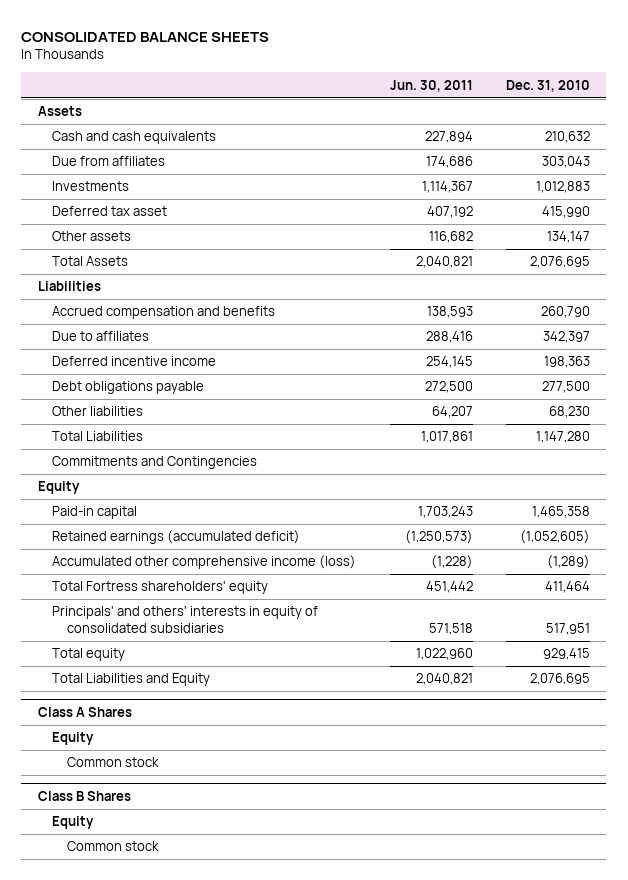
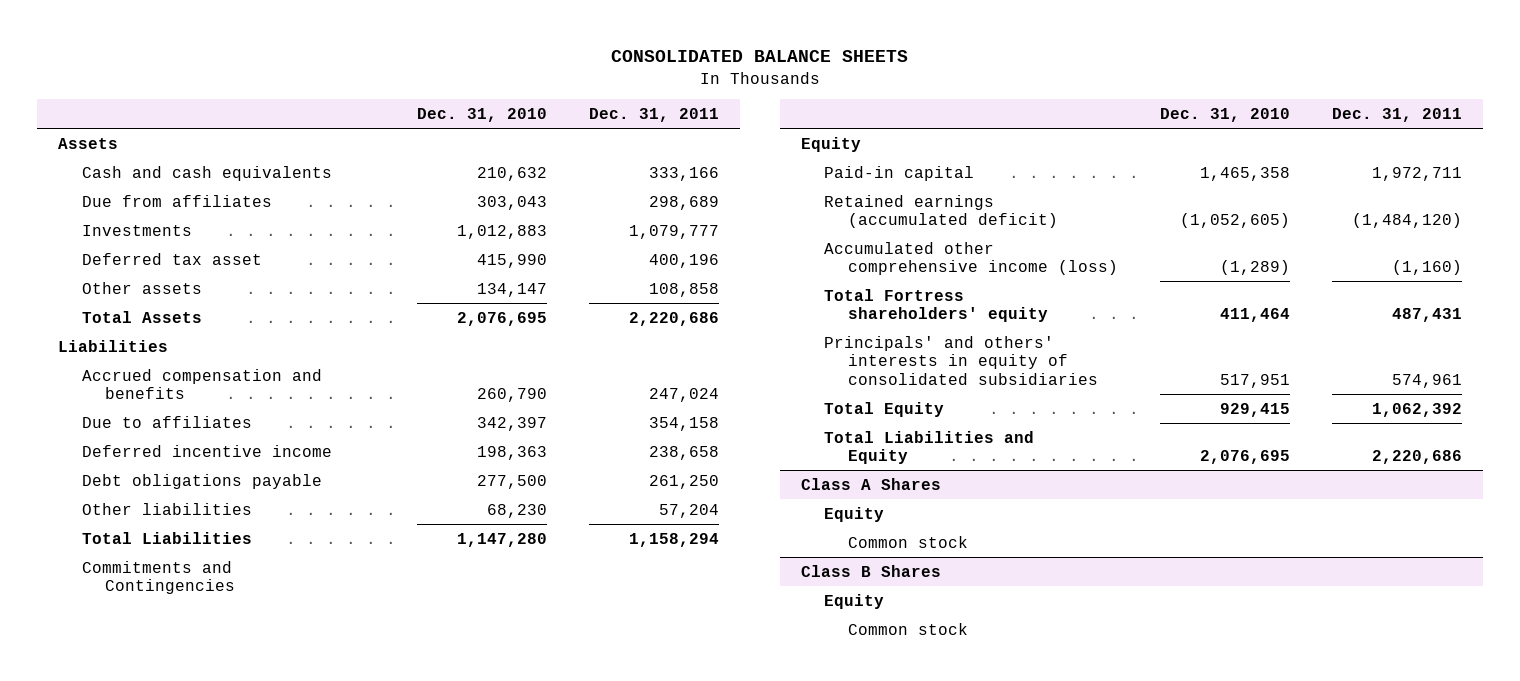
[389,79,473,92] Jun. 30, 2011 -> none
none -> [589,108,720,123] Dec. 31, 2011
[52,648,126,662] Total equity -> [824,401,945,417] Total Equity

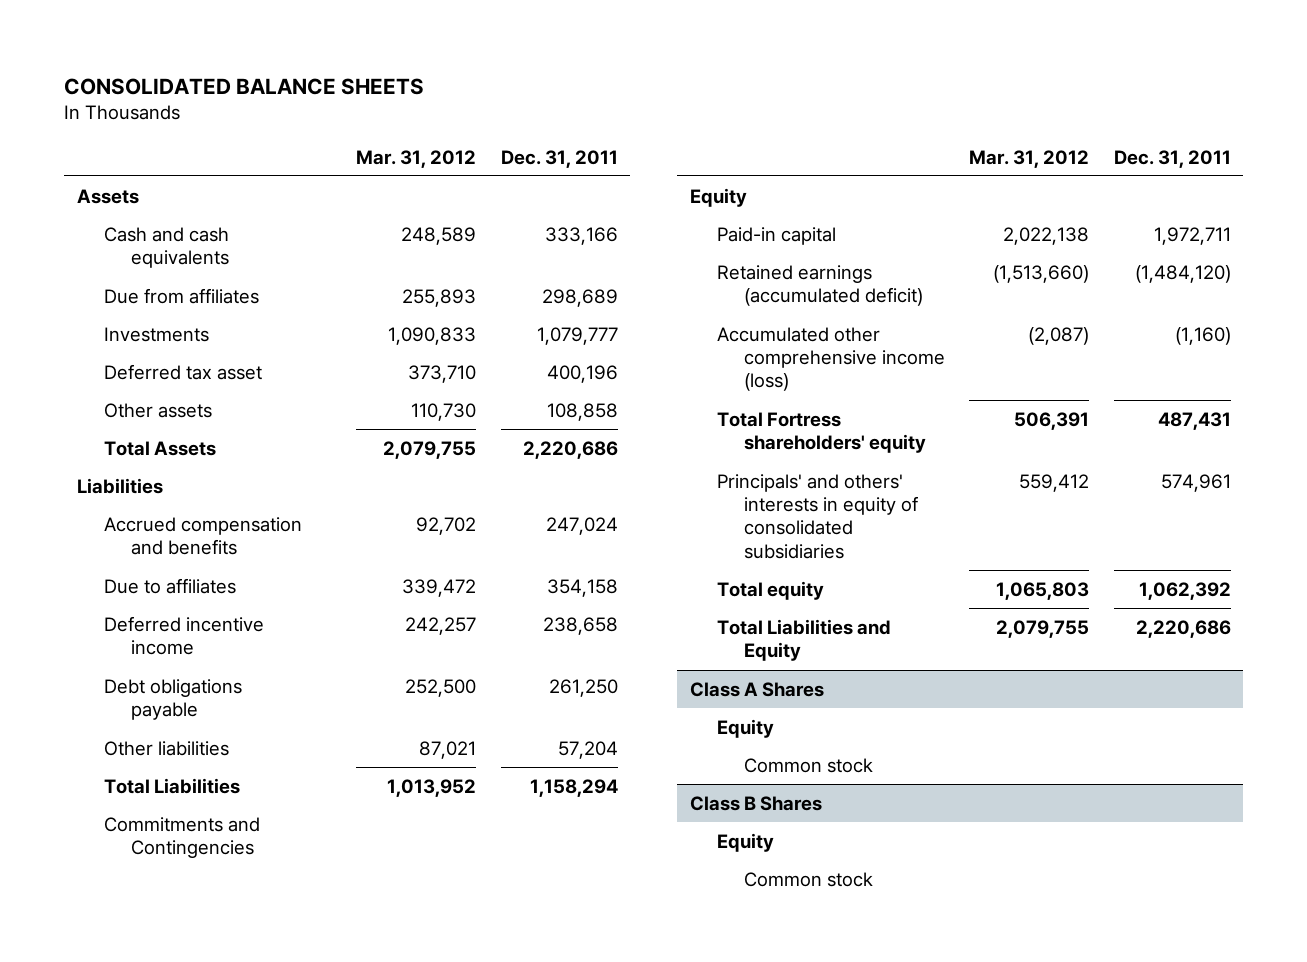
[417,108,548,123] Dec. 31, 2010 -> none
none -> [356,149,477,168] Mar. 31, 2012
[824,401,945,417] Total Equity -> [716,580,824,600] Total equity

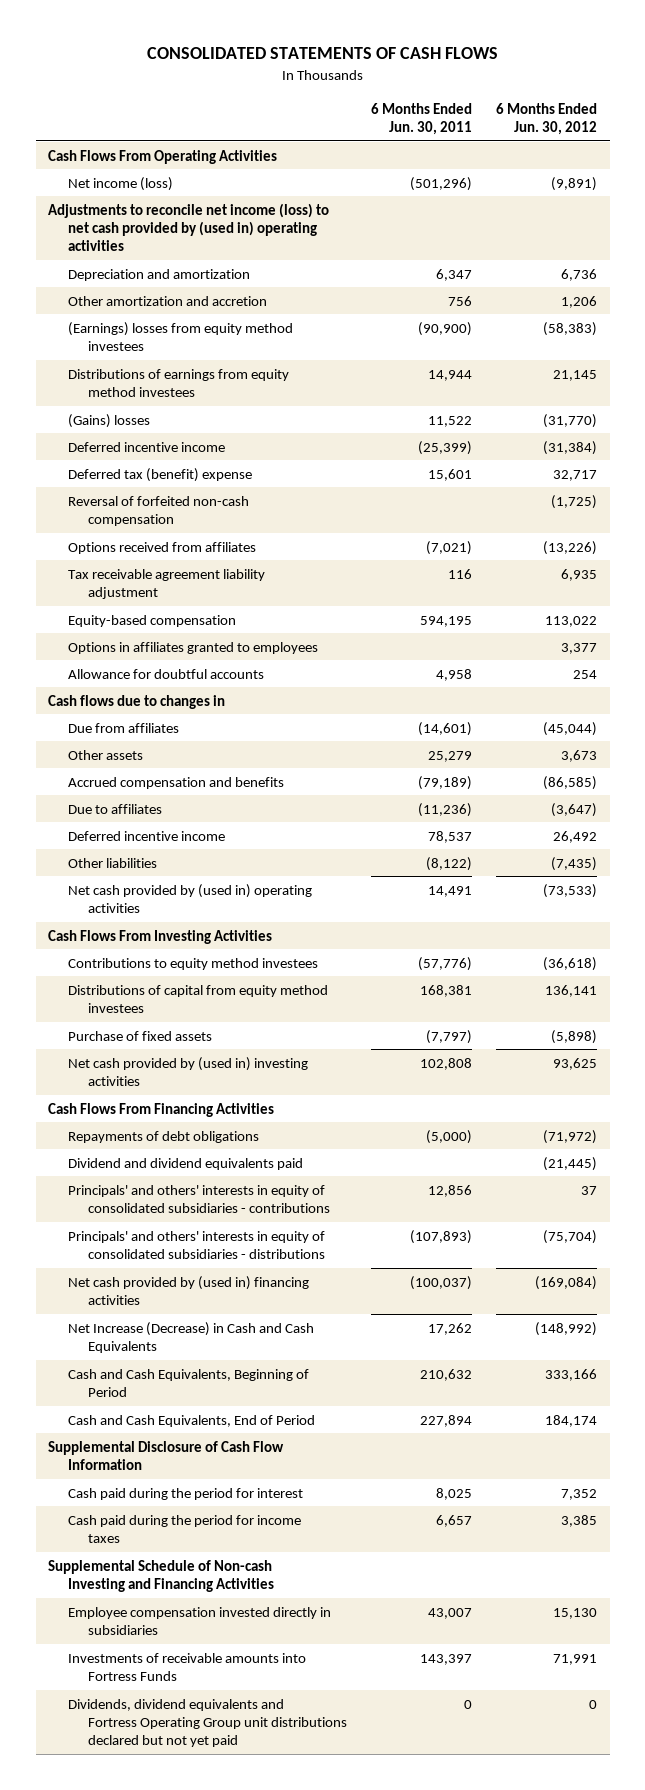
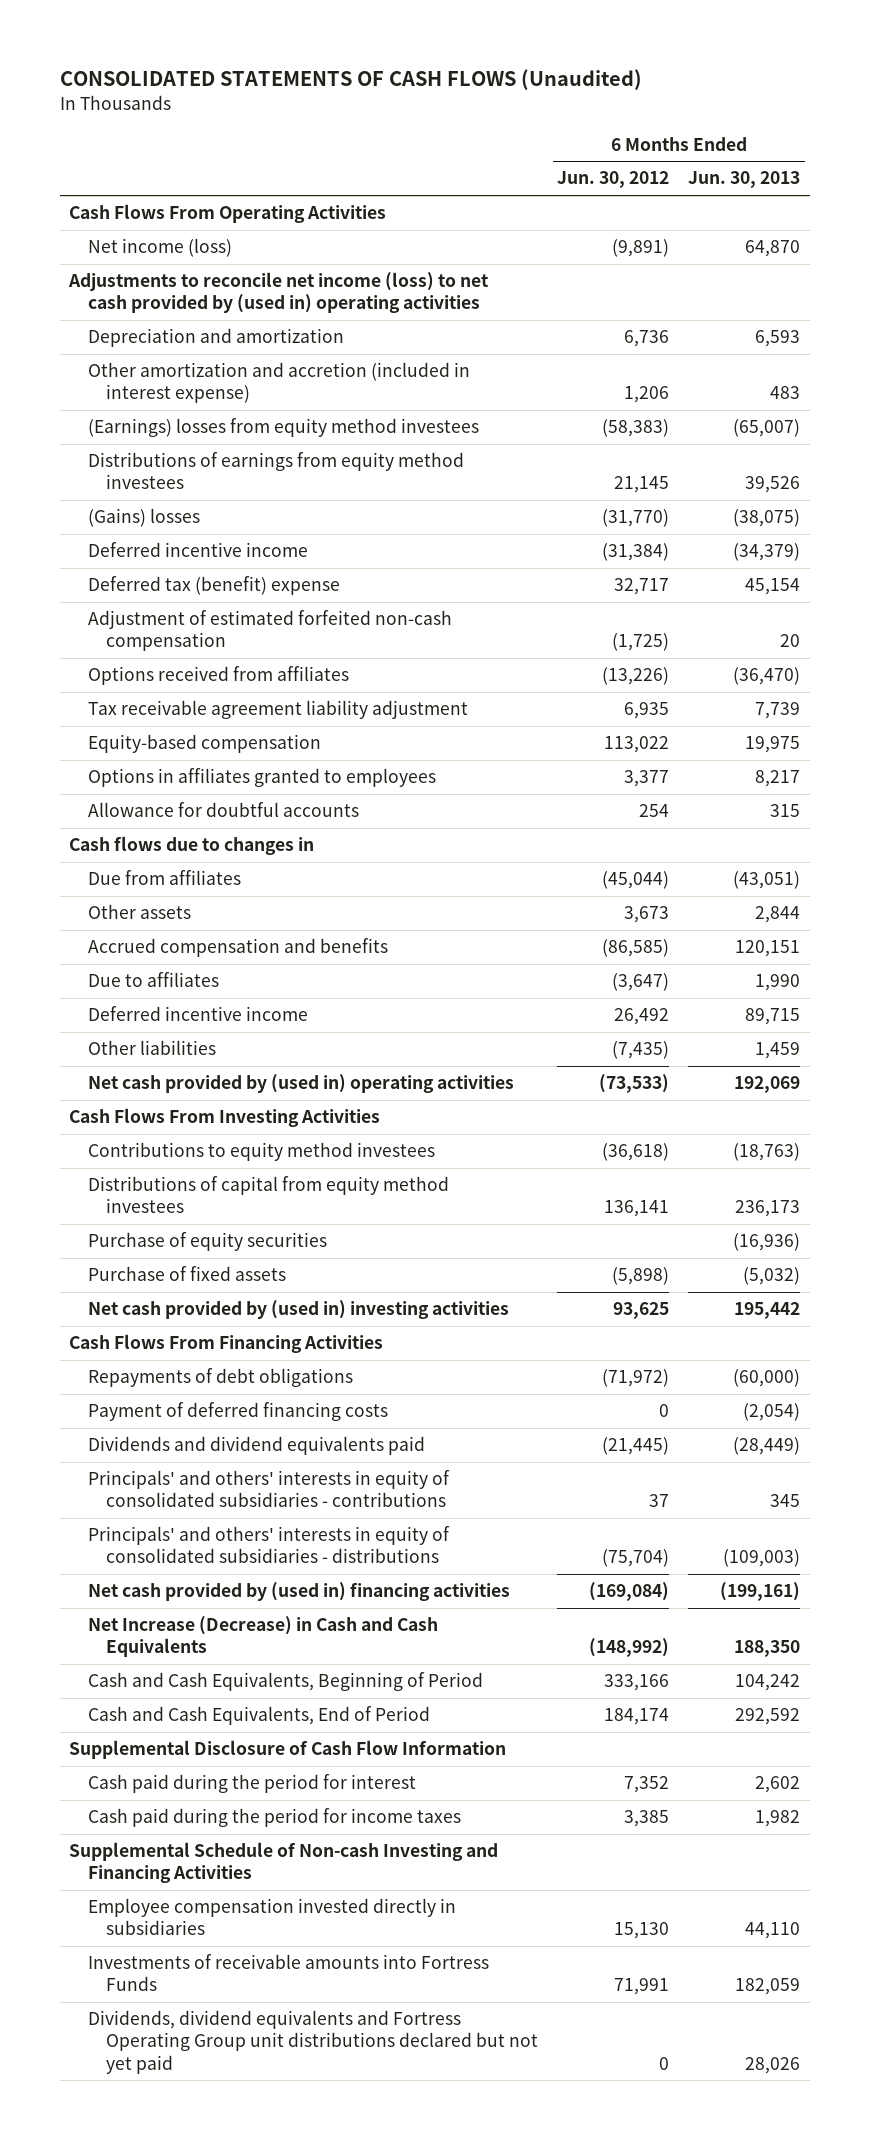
[146,47,498,60] CONSOLIDATED STATEMENTS OF CASH FLOWS -> [59,69,642,91] CONSOLIDATED STATEMENTS OF CASH FLOWS (Unaudited)
[370,102,472,136] 6 Months Ended Jun. 30, 2011 -> none
none -> [688,171,801,189] Jun. 30, 2013
[67,295,267,306] Other amortization and accretion -> [87,362,470,404] Other amortization and accretion (included in interest expense)
[67,495,249,526] Reversal of forfeited non-cash compensation -> [87,610,452,652] Adjustment of estimated forfeited non-cash compensation
none -> [87,1232,327,1252] Purchase of equity securities
none -> [87,1402,388,1422] Payment of deferred financing costs
[67,1157,303,1170] Dividend and dividend equivalents paid -> [87,1436,425,1456] Dividends and dividend equivalents paid

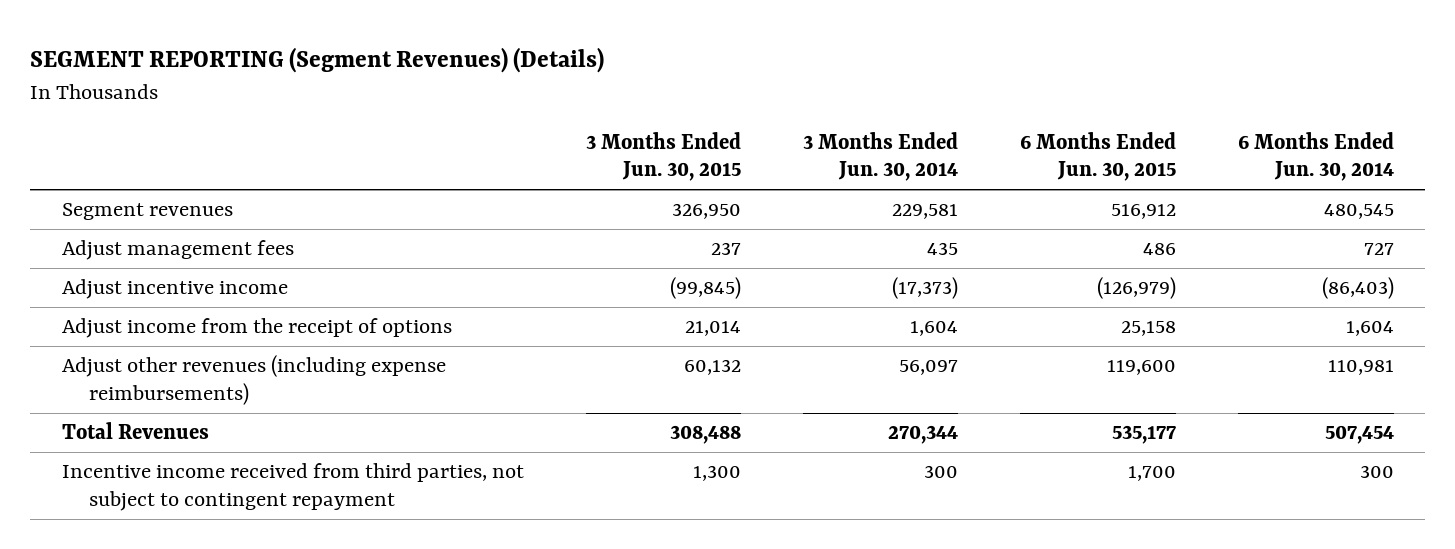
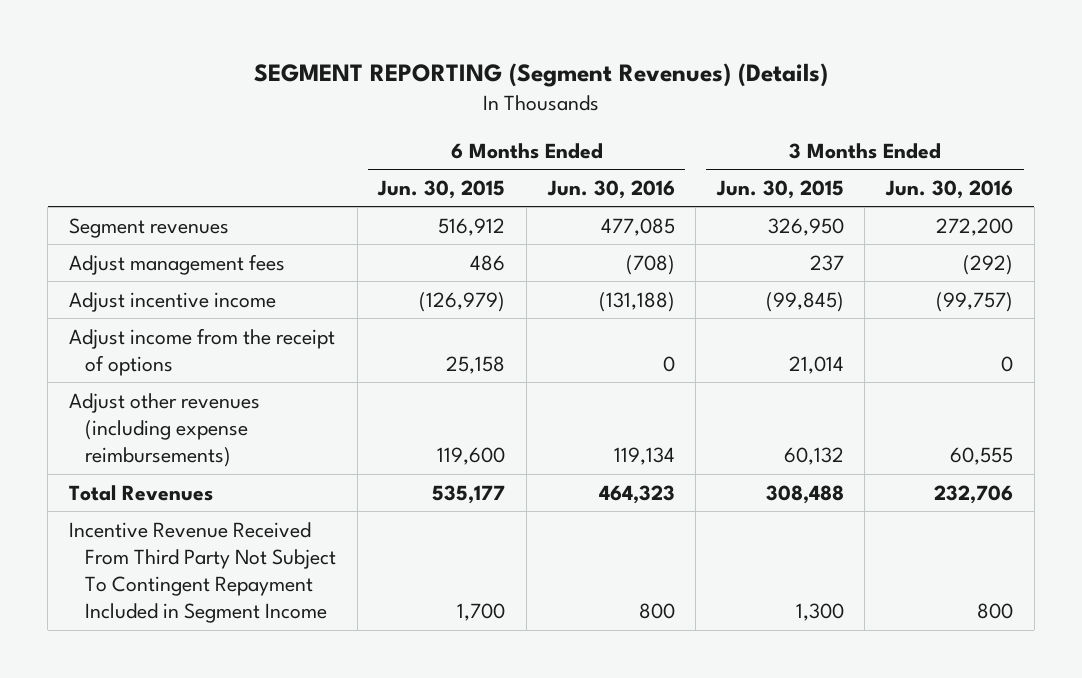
[802,131,958,182] 3 Months Ended Jun. 30, 2014 -> none
[1237,131,1394,182] 6 Months Ended Jun. 30, 2014 -> none
none -> [546,179,675,199] Jun. 30, 2016
none -> [884,179,1013,199] Jun. 30, 2016
[61,463,524,512] Incentive income received from third parties, not subject to contingent repayment -> [68,521,337,624] Incentive Revenue Received From Third Party Not Subject To Contingent Repayment Included in Segment Income

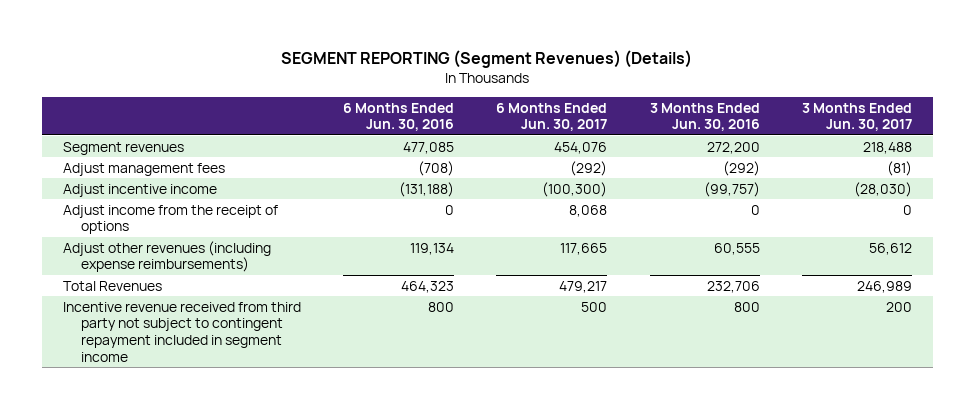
[377,179,506,199] Jun. 30, 2015 -> none
[715,179,844,199] Jun. 30, 2015 -> none
none -> [496,102,608,132] 6 Months Ended Jun. 30, 2017
none -> [801,102,912,132] 3 Months Ended Jun. 30, 2017
[68,521,337,624] Incentive Revenue Received From Third Party Not Subject To Contingent Repayment Included in Segment Income -> [63,301,302,362] Incentive revenue received from third party not subject to contingent repayment included in segment income

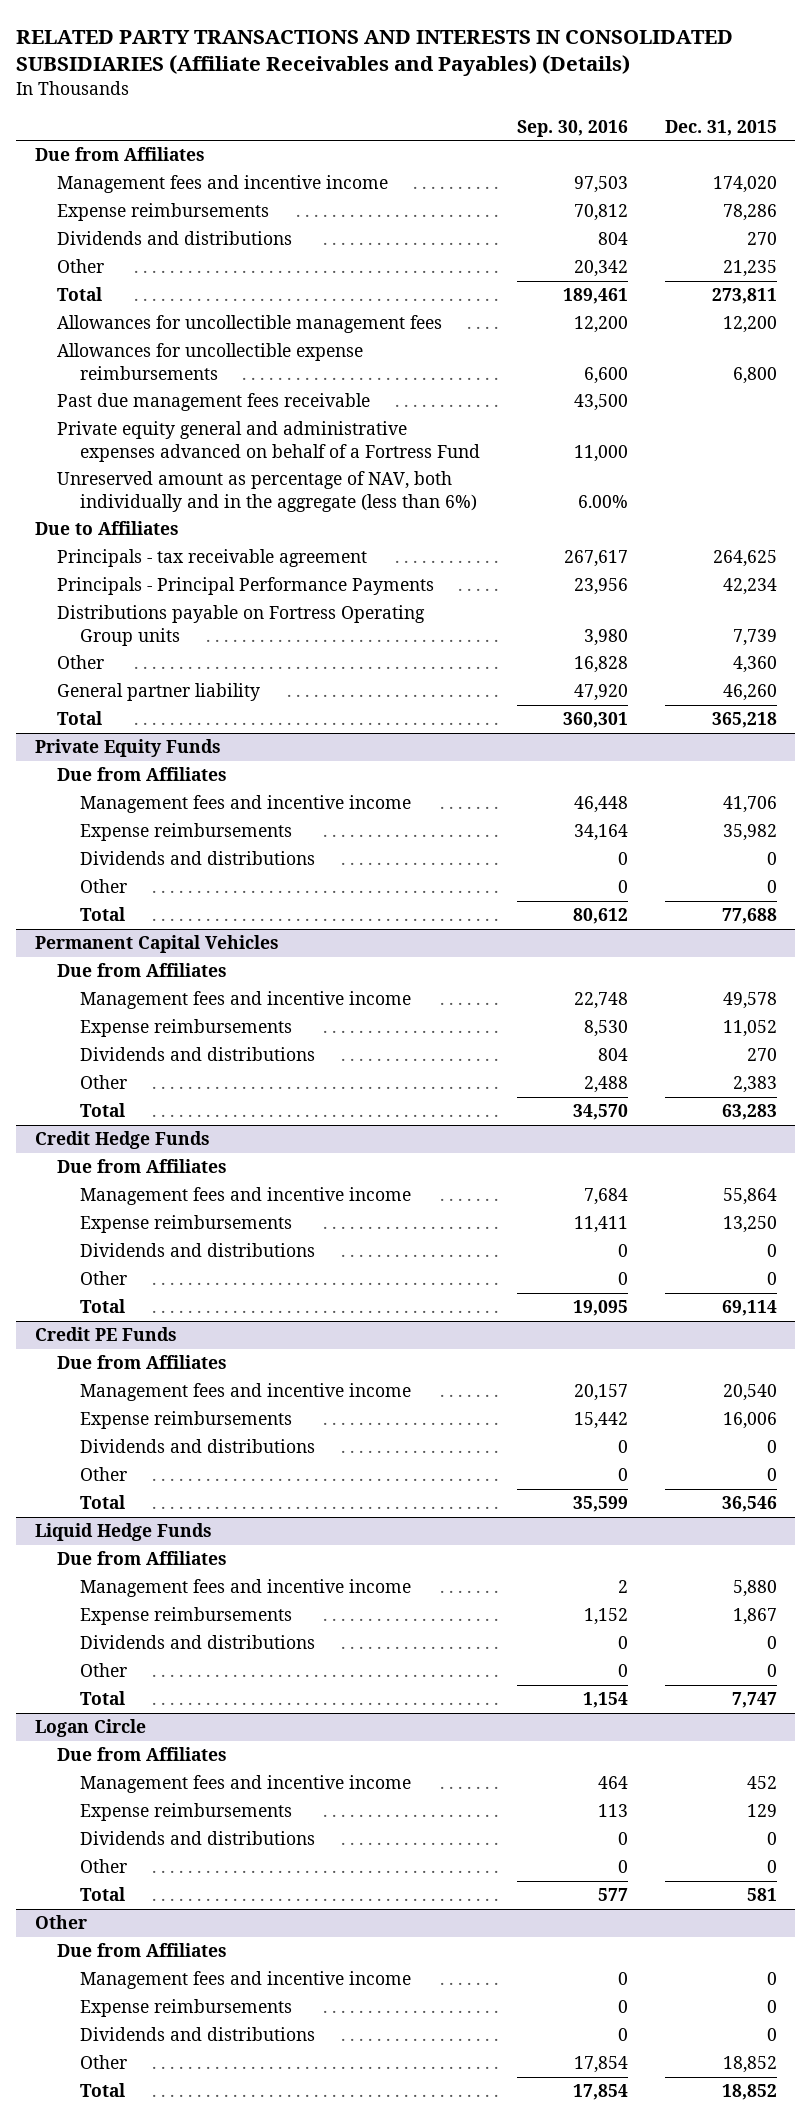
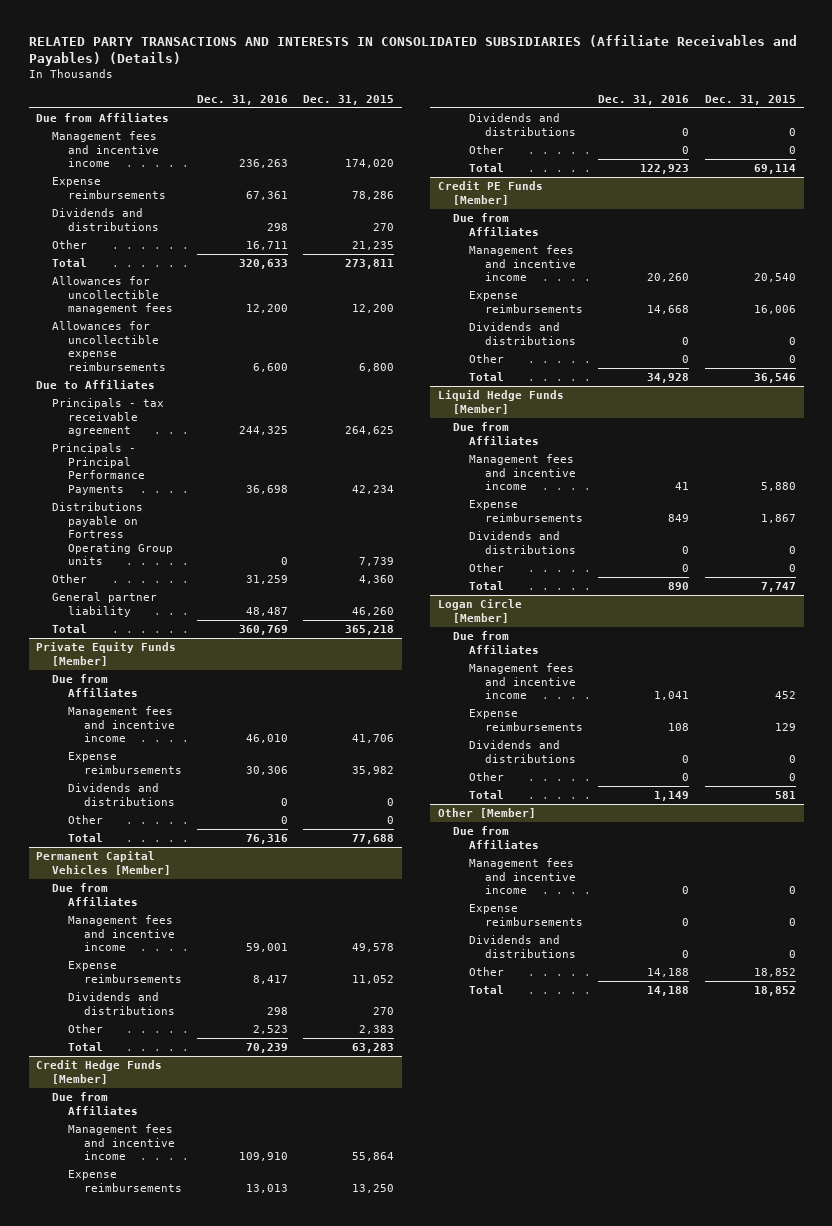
[516,119,628,137] Sep. 30, 2016 -> none
none -> [197,94,289,105] Dec. 31, 2016
[57,393,371,412] Past due management fees receivable -> none
[57,421,481,462] Private equity general and administrative expenses advanced on behalf of a Fortress Fund -> none
[57,471,478,512] Unreserved amount as percentage of NAV, both individually and in the aggregate (less than 6%) -> none
[34,739,221,758] Private Equity Funds -> [36,642,177,666] Private Equity Funds [Member]
[34,935,279,954] Permanent Capital Vehicles -> [36,851,172,875] Permanent Capital Vehicles [Member]
[34,1131,210,1150] Credit Hedge Funds -> [36,1060,163,1084] Credit Hedge Funds [Member]
[34,1327,177,1342] Credit PE Funds -> [437,181,543,205] Credit PE Funds [Member]
[34,1523,212,1542] Liquid Hedge Funds -> [437,390,564,414] Liquid Hedge Funds [Member]
[34,1719,146,1738] Logan Circle -> [437,599,522,623] Logan Circle [Member]
[34,1915,87,1930] Other -> [437,808,536,819] Other [Member]

